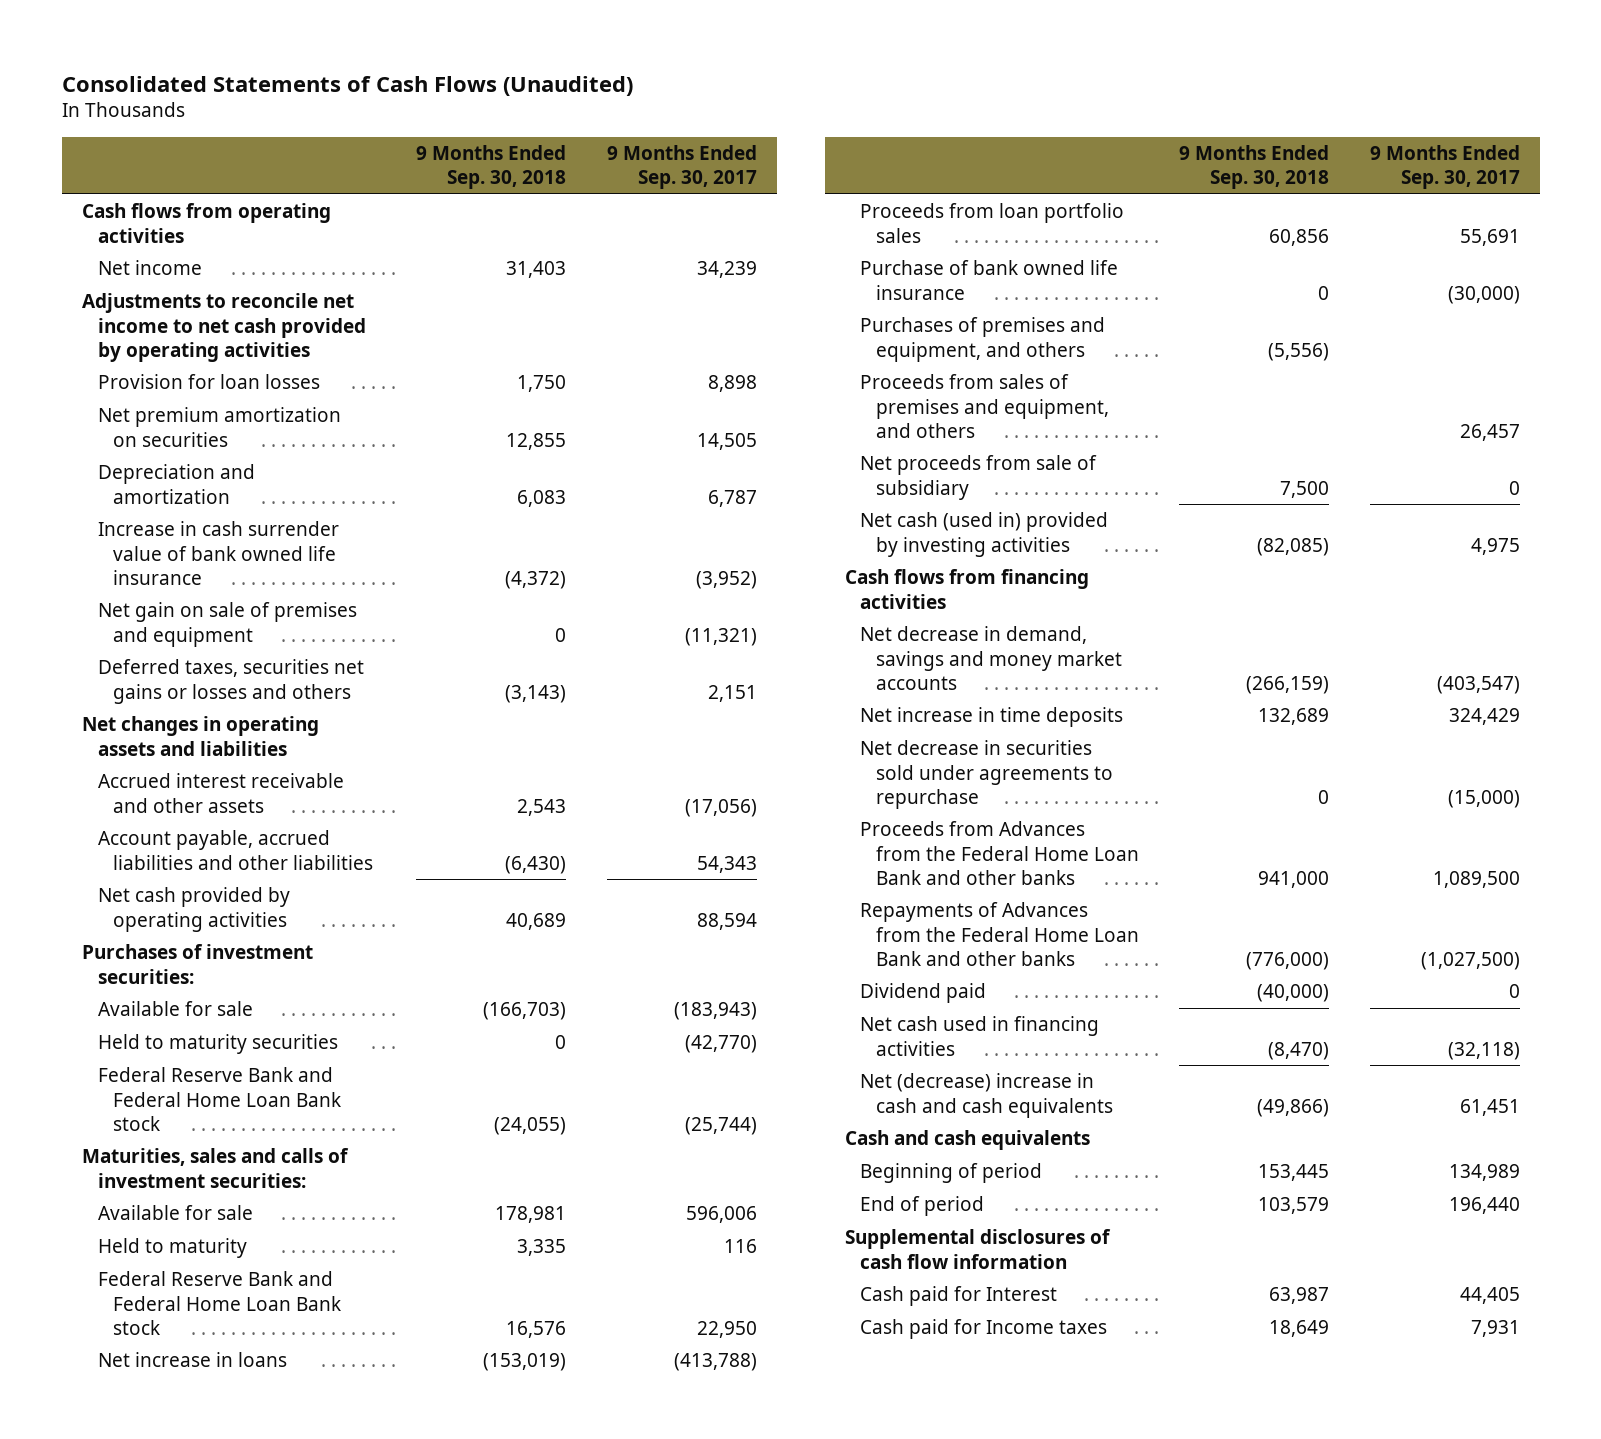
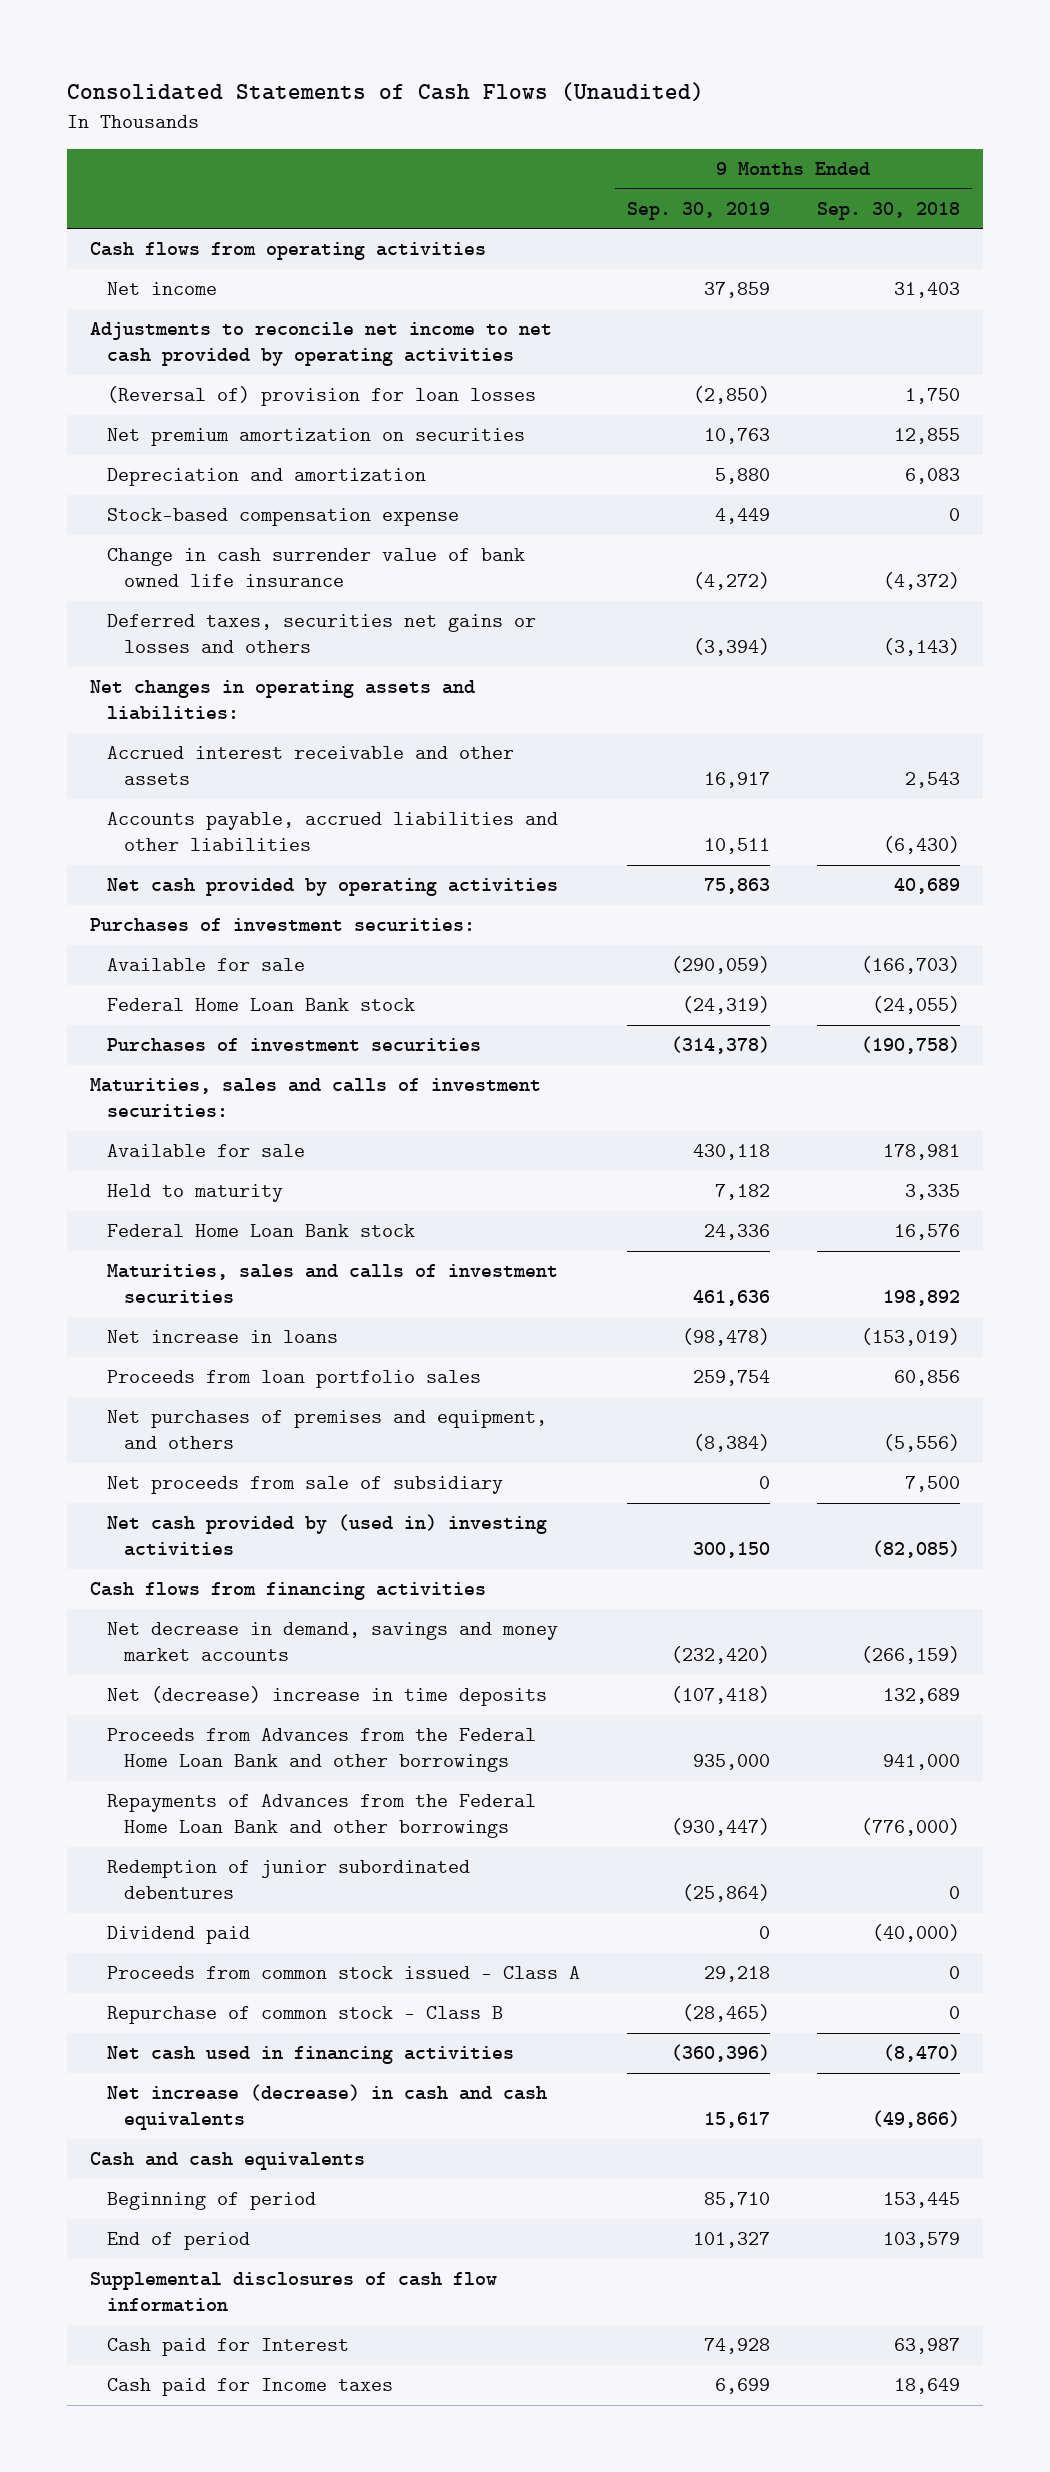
[606,145,757,190] 9 Months Ended Sep. 30, 2017 -> none
none -> [626,201,770,220] Sep. 30, 2019
[97,374,320,390] Provision for loan losses -> [106,386,536,407] (Reversal of) provision for loan losses
[97,602,357,647] Net gain on sale of premises and equipment -> none
none -> [106,508,459,527] Stock-based compensation expense
[97,521,339,585] Increase in cash surrender value of bank owned life insurance -> [106,548,525,588] Change in cash surrender value of bank owned life insurance
[81,716,319,756] Net changes in operating assets and liabilities -> [90,680,476,721] Net changes in operating assets and liabilities:
[97,830,374,870] Account payable, accrued liabilities and other liabilities -> [106,812,558,852] Accounts payable, accrued liabilities and other liabilities
[97,1034,338,1055] Held to maturity securities -> none
[97,1067,342,1131] Federal Reserve Bank and Federal Home Loan Bank stock -> [106,998,415,1012] Federal Home Loan Bank stock
none -> [106,1038,481,1053] Purchases of investment securities
[97,1271,342,1335] Federal Reserve Bank and Federal Home Loan Bank stock -> [106,1224,415,1238] Federal Home Loan Bank stock
none -> [106,1264,558,1304] Maturities, sales and calls of investment securities
[860,260,1119,300] Purchase of bank owned life insurance -> none
[860,374,1110,438] Proceeds from sales of premises and equipment, and others -> none
[860,317,1106,362] Purchases of premises and equipment, and others -> [106,1410,547,1450] Net purchases of premises and equipment, and others
[860,512,1109,557] Net cash (used in) provided by investing activities -> [106,1514,547,1557] Net cash provided by (used in) investing activities
[860,740,1114,809] Net decrease in securities sold under agreements to repurchase -> none
[860,707,1124,728] Net increase in time deposits -> [106,1686,547,1707] Net (decrease) increase in time deposits
[860,821,1140,885] Proceeds from Advances from the Federal Home Loan Bank and other banks -> [106,1728,536,1773] Proceeds from Advances from the Federal Home Loan Bank and other borrowings
[860,902,1140,966] Repayments of Advances from the Federal Home Loan Bank and other banks -> [106,1794,536,1839] Repayments of Advances from the Federal Home Loan Bank and other borrowings
none -> [106,1860,470,1900] Redemption of junior subordinated debentures
none -> [106,1966,580,1980] Proceeds from common stock issued - Class A
none -> [106,2006,503,2025] Repurchase of common stock - Class B
[860,1073,1114,1118] Net (decrease) increase in cash and cash equivalents -> [106,2084,547,2131] Net increase (decrease) in cash and cash equivalents

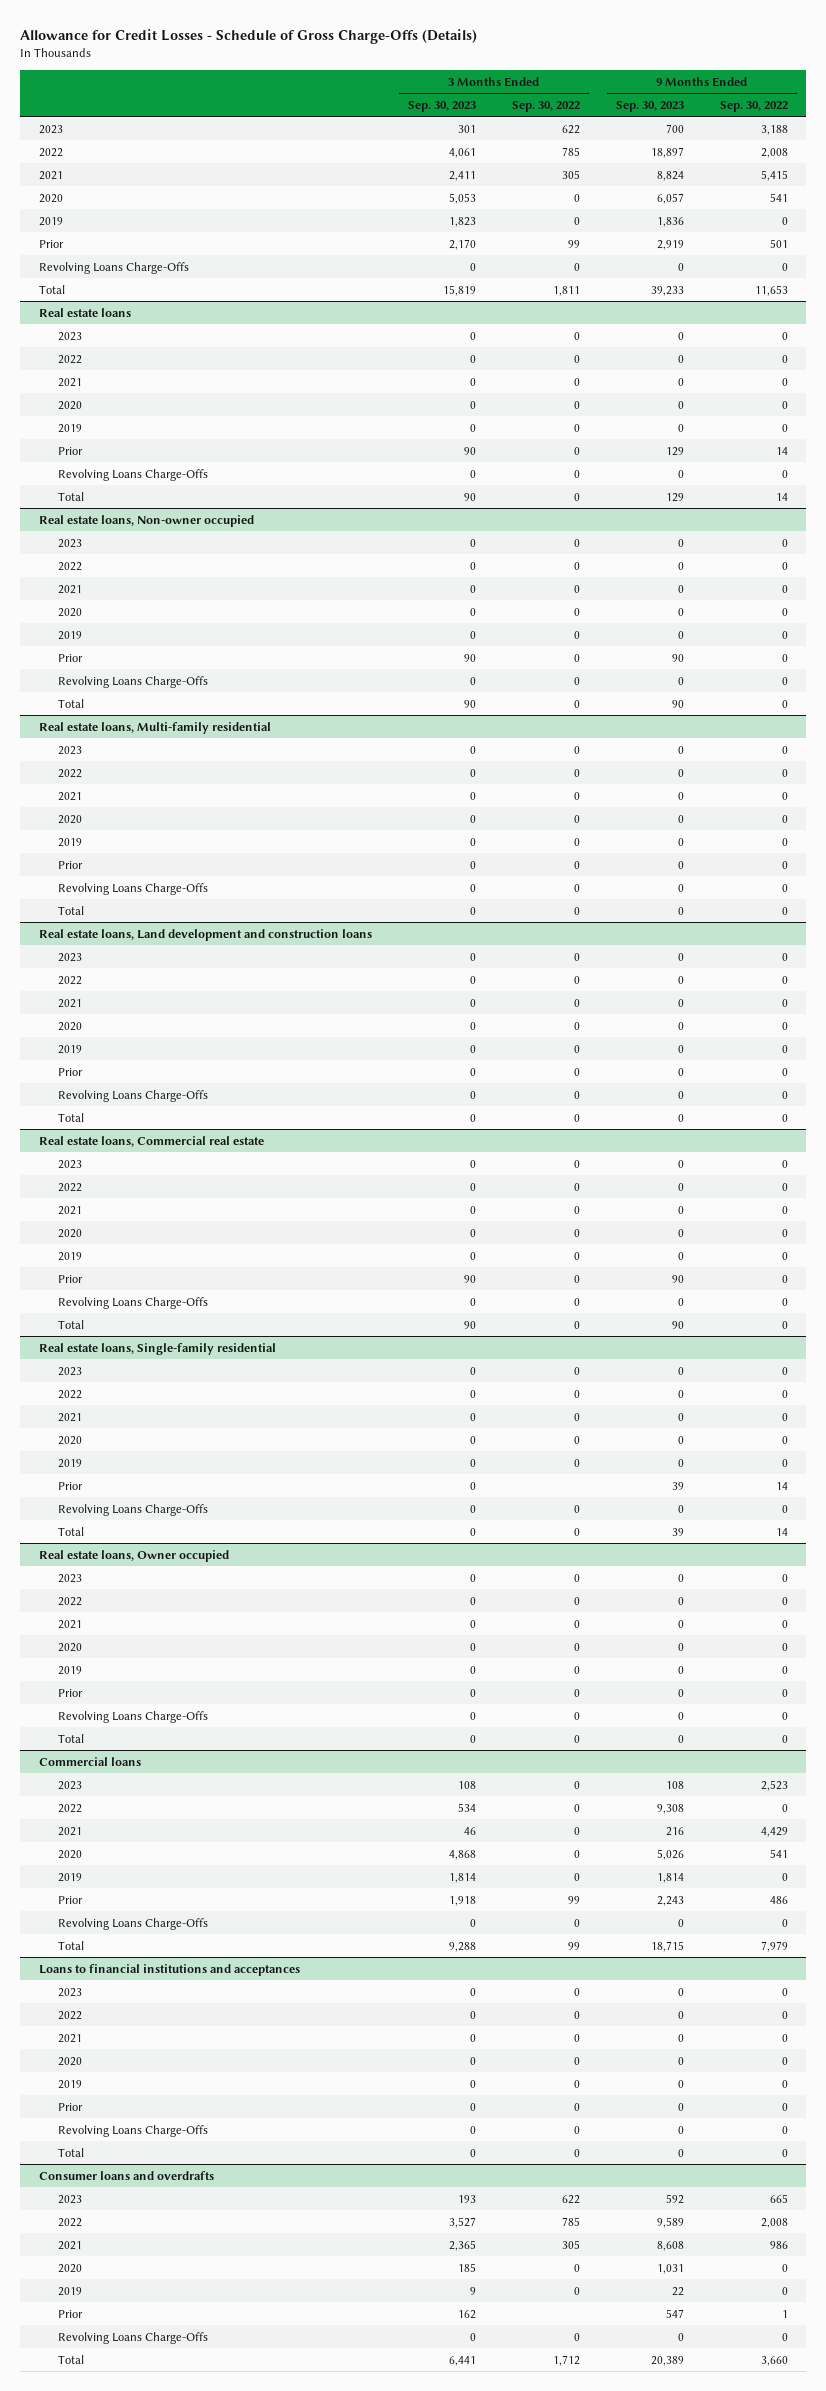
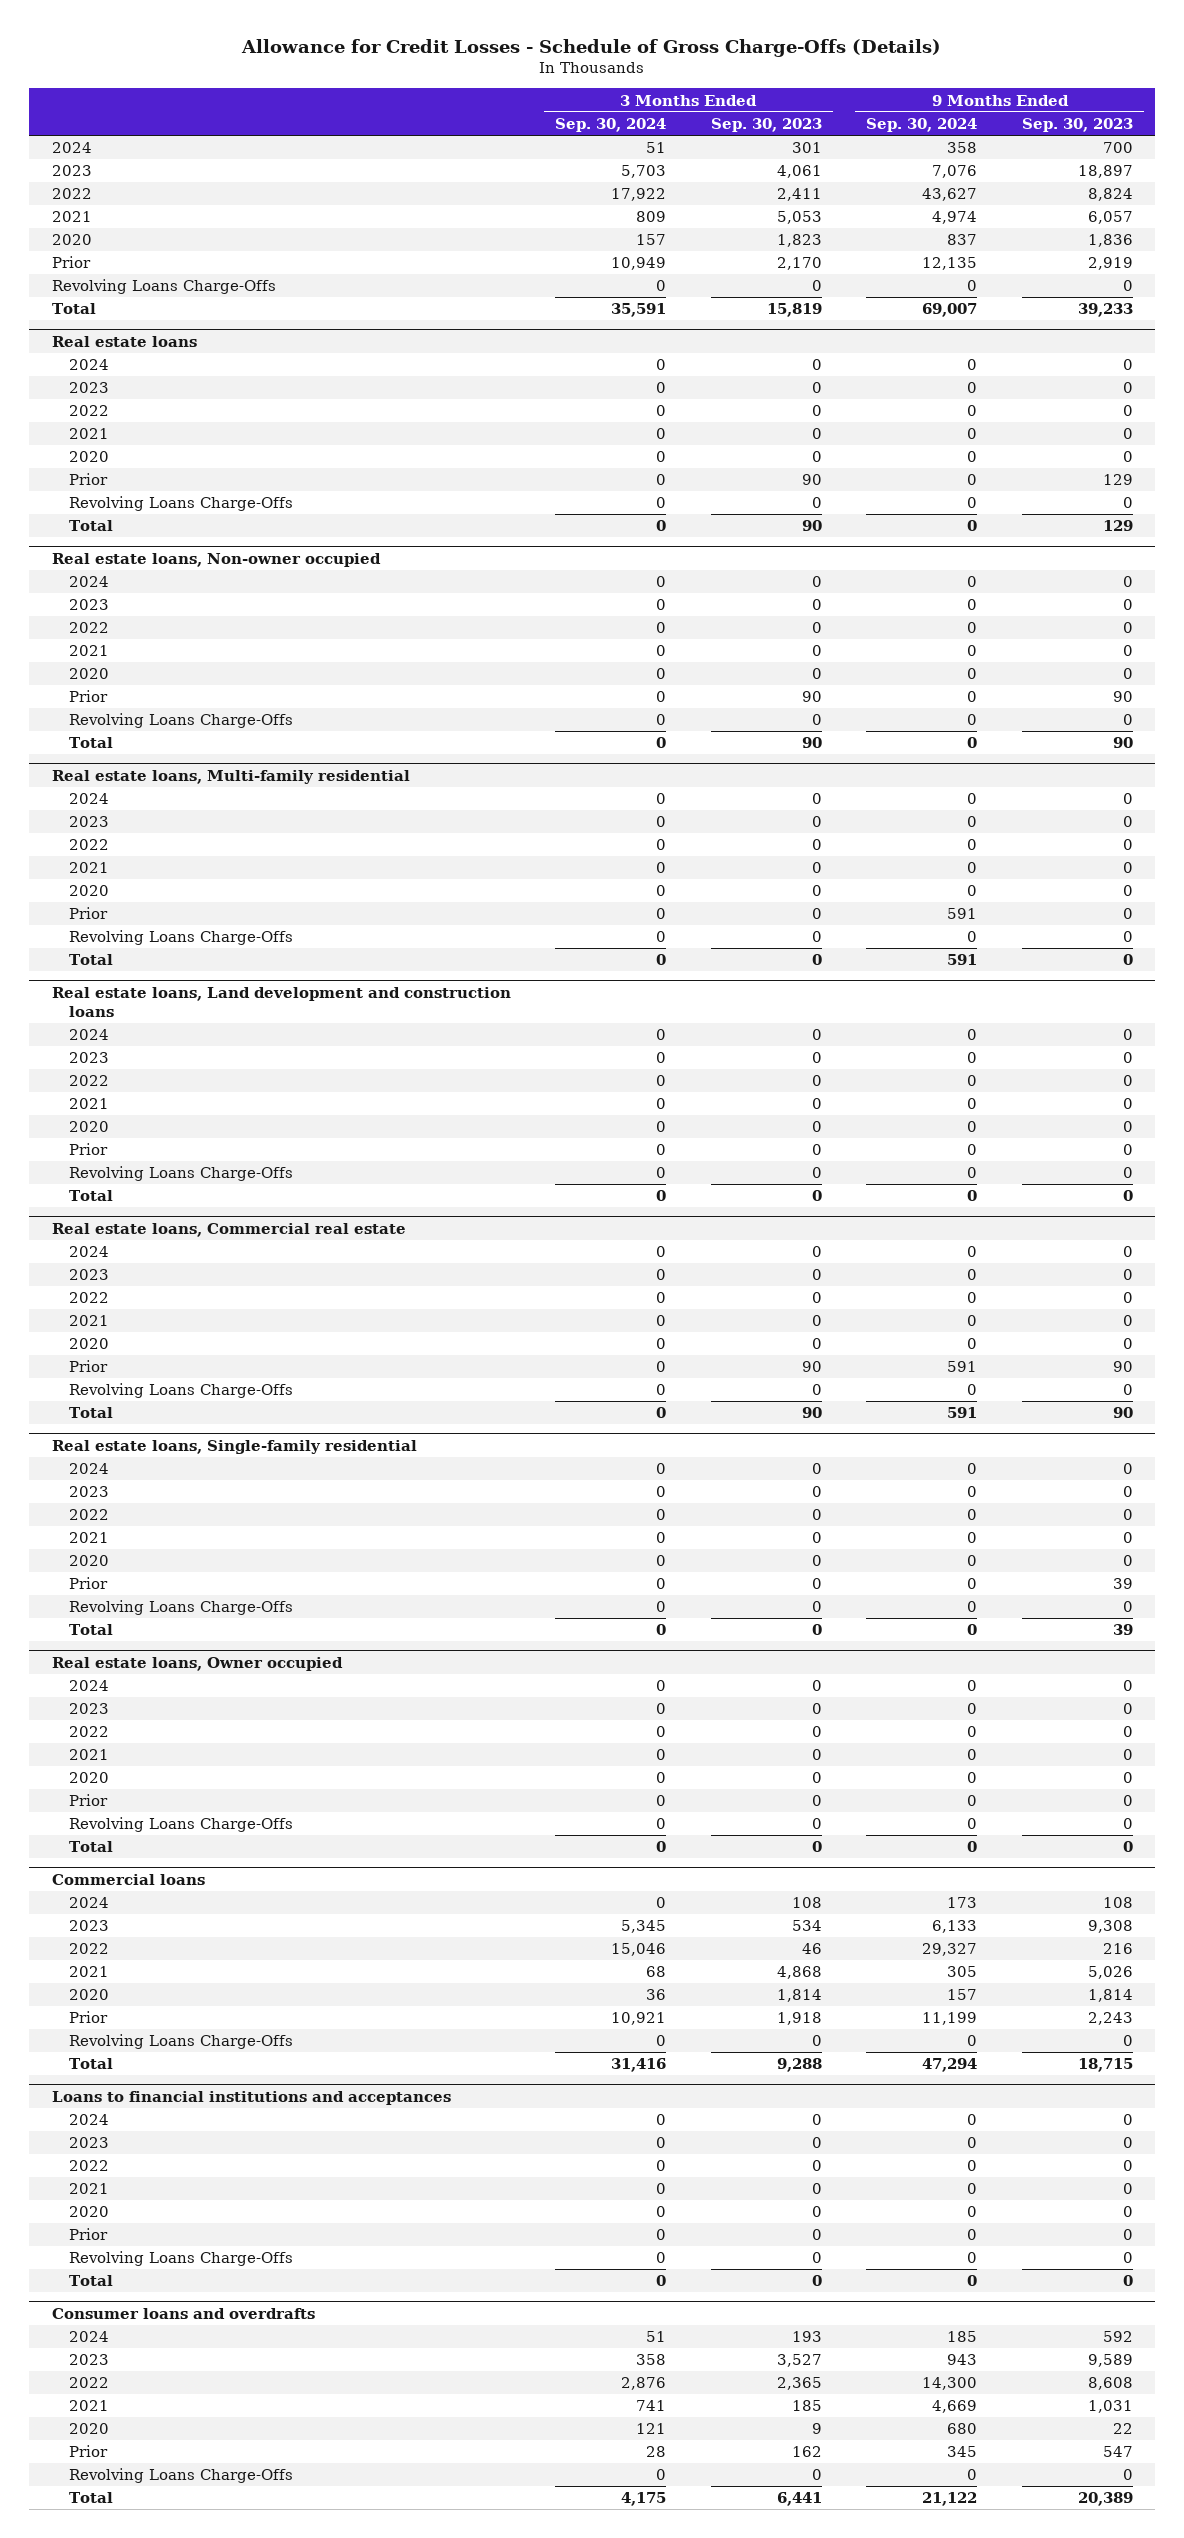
[511,100,580,112] Sep. 30, 2022 -> none
[719,100,788,112] Sep. 30, 2022 -> none
none -> [555,117,667,132] Sep. 30, 2024
none -> [866,117,978,132] Sep. 30, 2024
[38,216,63,226] 2019 -> none
none -> [51,142,92,154] 2024
[457,124,476,133] 301 -> [776,165,822,179] 4,061
[665,123,684,133] 700 -> [1077,165,1133,179] 18,897
[448,147,476,158] 4,061 -> [776,188,822,202] 2,411
[650,146,684,158] 18,897 -> [1087,188,1133,202] 8,824
[448,170,476,181] 2,411 -> [776,211,822,225] 5,053
[656,170,684,181] 8,824 -> [1087,211,1133,225] 6,057
[448,192,476,204] 5,053 -> [776,234,822,248] 1,823
[656,192,684,204] 6,057 -> [1087,234,1133,248] 1,836
none -> [69,359,110,371] 2024
[58,423,83,433] 2019 -> none
none -> [69,576,110,588] 2024
[58,630,83,640] 2019 -> none
none -> [69,793,110,805] 2024
[58,837,83,847] 2019 -> none
none -> [69,1029,110,1041] 2024
[58,1044,83,1054] 2019 -> none
none -> [69,1246,110,1258] 2024
[58,1251,83,1261] 2019 -> none
none -> [69,1463,110,1475] 2024
[58,1458,83,1468] 2019 -> none
none -> [69,1680,110,1692] 2024
[58,1665,83,1675] 2019 -> none
[58,1872,83,1882] 2019 -> none
none -> [69,1897,110,1909] 2024
[457,1780,476,1789] 108 -> [791,1920,822,1932] 534
[665,1780,684,1789] 108 -> [1087,1920,1133,1934] 9,308
[457,1802,476,1812] 534 -> [801,1943,822,1955] 46
[656,1803,684,1814] 9,308 -> [1102,1943,1133,1955] 216
[463,1826,476,1835] 46 -> [776,1966,822,1980] 4,868
[665,1826,684,1836] 216 -> [1087,1966,1133,1980] 5,026
[448,1849,476,1860] 4,868 -> [776,1989,822,2003] 1,814
[656,1848,684,1860] 5,026 -> [1087,1989,1133,2003] 1,814
none -> [69,2114,110,2126] 2024
[58,2079,83,2089] 2019 -> none
[58,2286,83,2296] 2019 -> none
none -> [69,2331,110,2343] 2024
[457,2194,476,2203] 193 -> [776,2354,822,2368] 3,527
[665,2193,684,2204] 592 -> [1087,2354,1133,2368] 9,589
[448,2216,476,2228] 3,527 -> [776,2377,822,2391] 2,365
[656,2216,684,2228] 9,589 -> [1087,2377,1133,2391] 8,608
[448,2239,476,2251] 2,365 -> [791,2400,822,2412] 185
[656,2240,684,2251] 8,608 -> [1087,2400,1133,2414] 1,031
[457,2262,476,2272] 185 -> [811,2423,822,2435] 9
[656,2263,684,2274] 1,031 -> [1112,2423,1133,2435] 22

